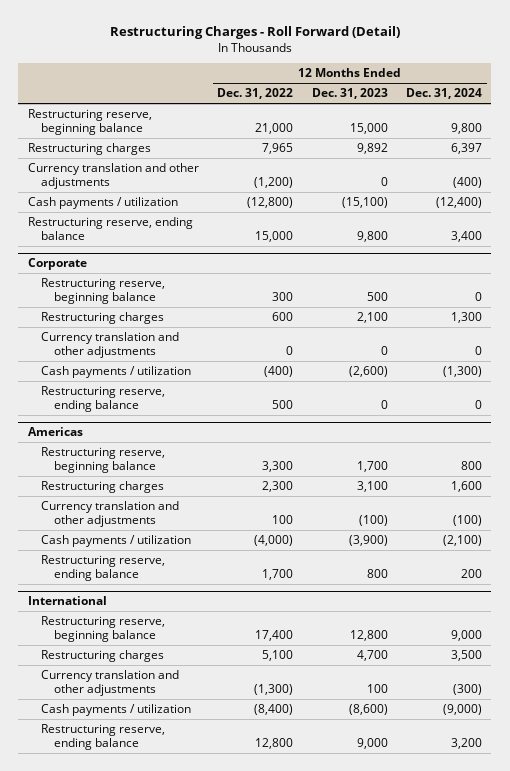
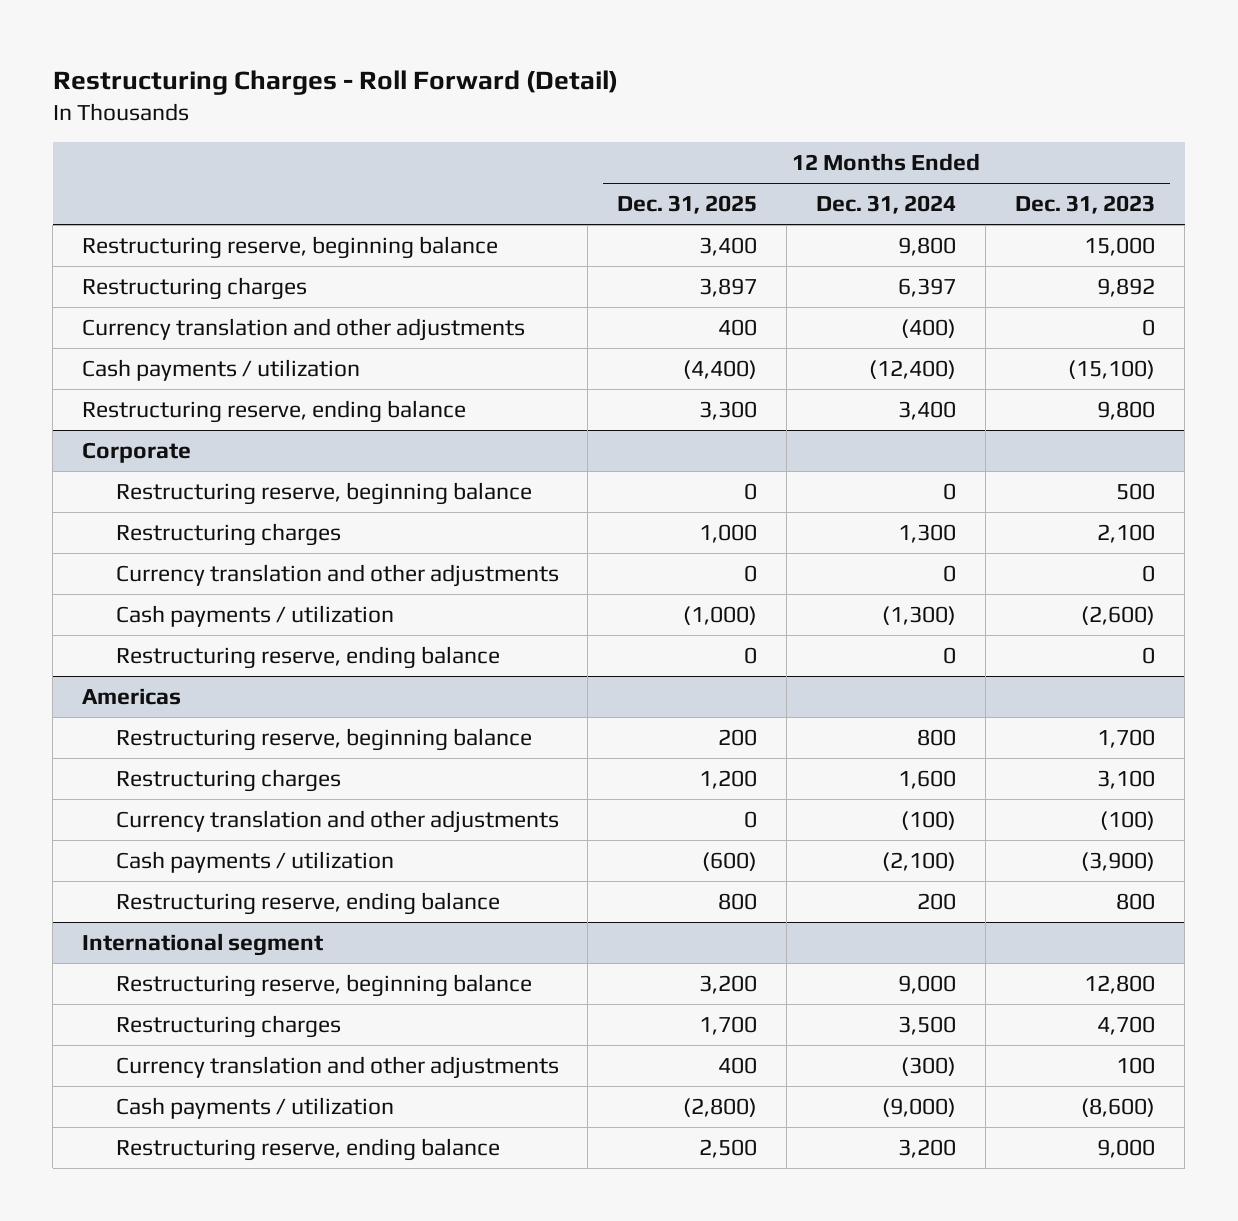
[217,88,294,100] Dec. 31, 2022 -> none
none -> [617,195,758,215] Dec. 31, 2025
[27,596,107,606] International -> [82,932,324,956] International segment

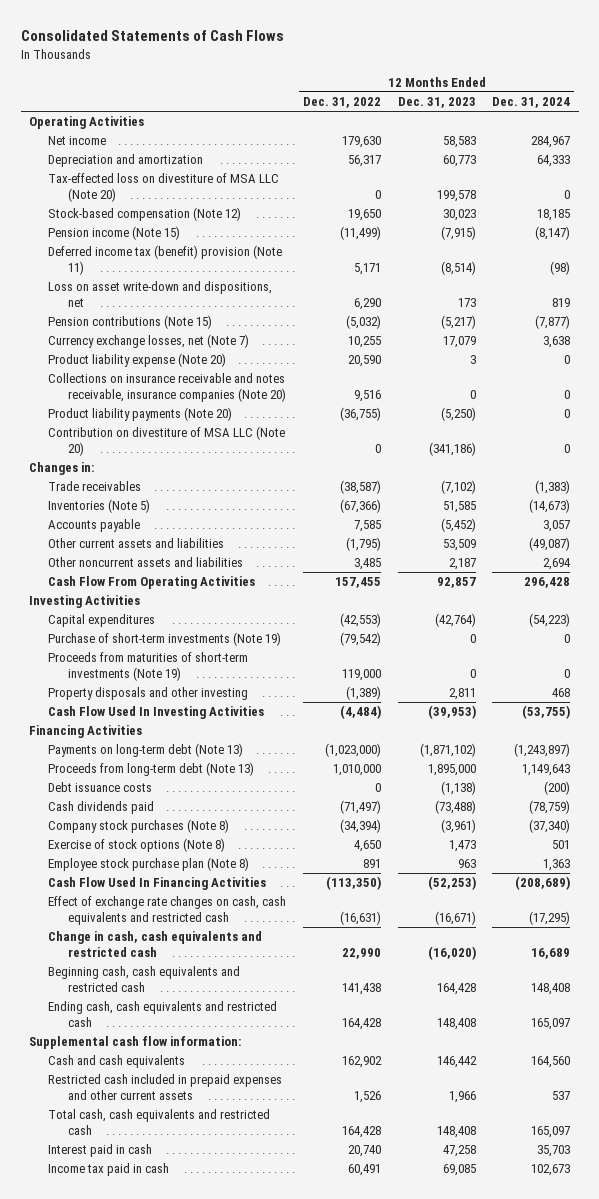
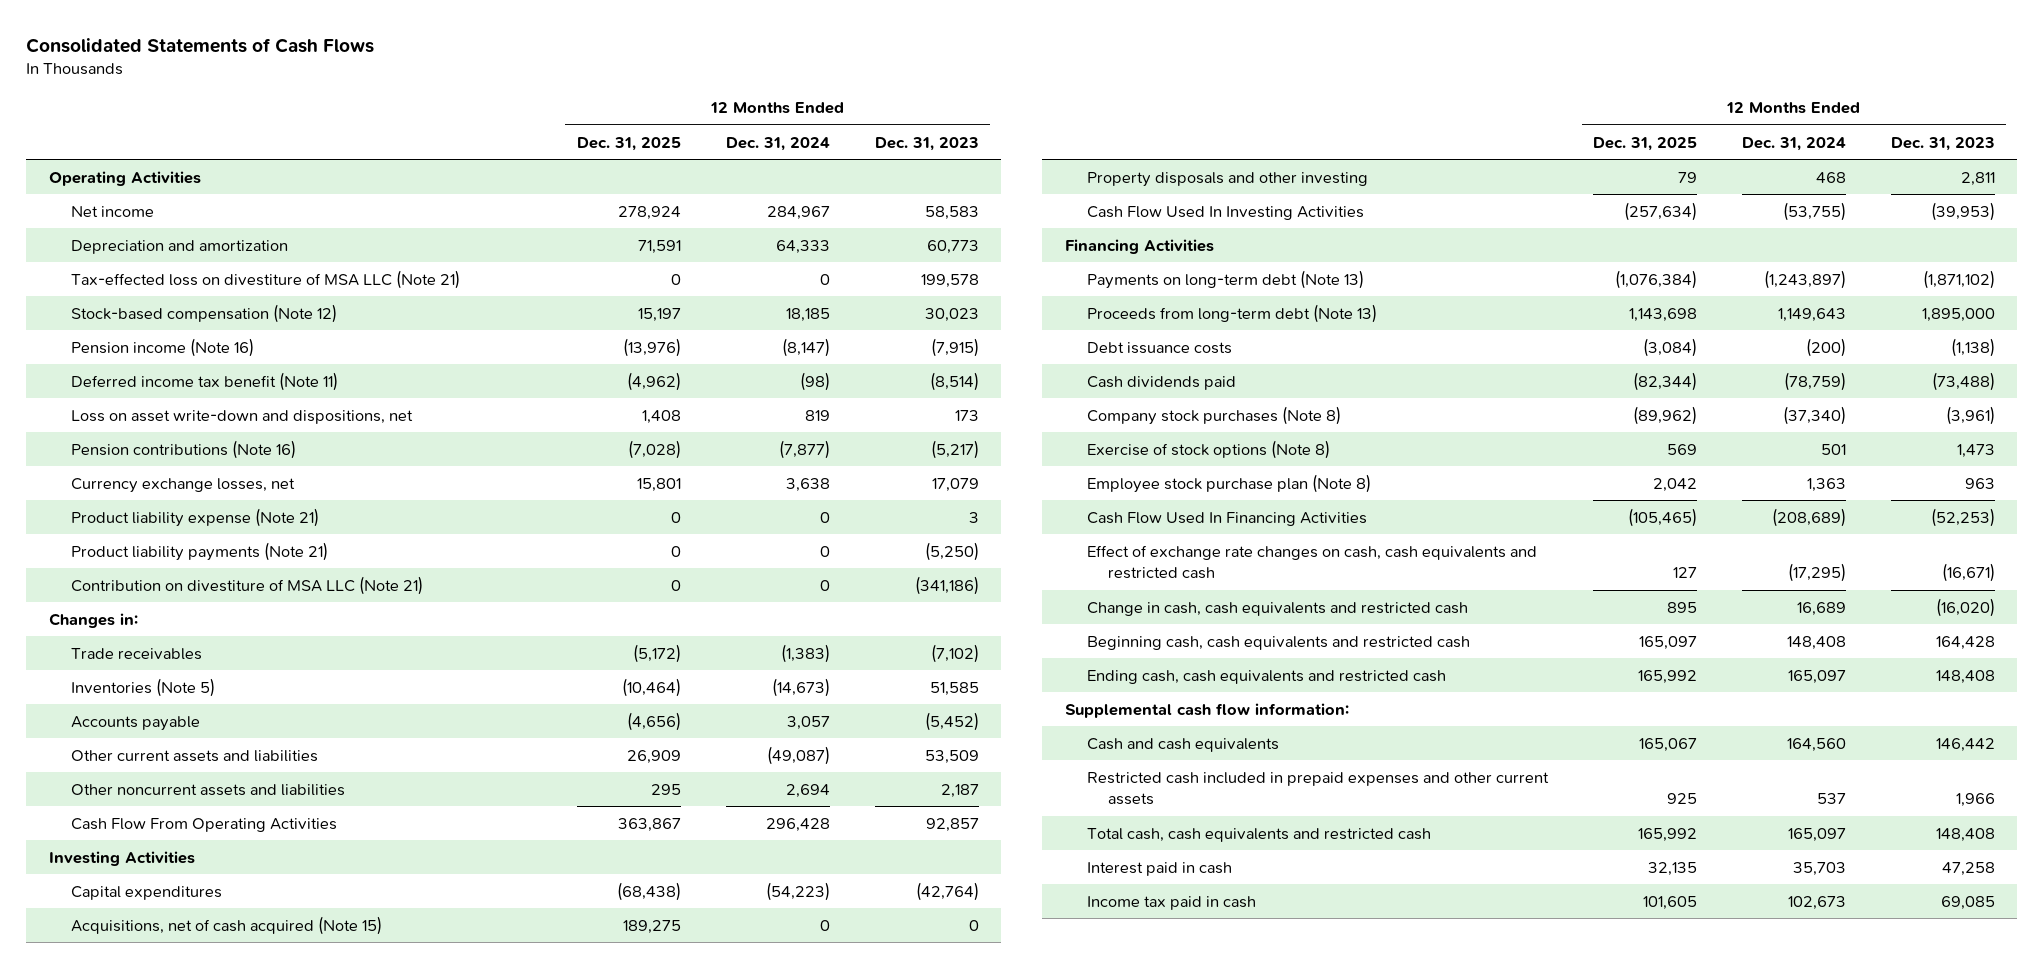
[303,97,382,109] Dec. 31, 2022 -> none
none -> [576,136,681,151] Dec. 31, 2025
[48,173,280,202] Tax-effected loss on divestiture of MSA LLC (Note 20) -> [70,269,460,289] Tax-effected loss on divestiture of MSA LLC (Note 21)
[48,226,181,241] Pension income (Note 15) -> [70,337,254,357] Pension income (Note 16)
[48,245,283,275] Deferred income tax (benefit) provision (Note 11) -> [70,371,338,391] Deferred income tax benefit (Note 11)
[48,373,286,402] Collections on insurance receivable and notes receivable, insurance companies (Note 20) -> none
[48,315,213,330] Pension contributions (Note 15) -> [70,439,296,459] Pension contributions (Note 16)
[48,334,250,349] Currency exchange losses, net (Note 7) -> [70,477,295,493] Currency exchange losses, net
[48,353,227,368] Product liability expense (Note 20) -> [70,507,319,527] Product liability expense (Note 21)
[48,407,233,422] Product liability payments (Note 20) -> [70,541,328,561] Product liability payments (Note 21)
[48,426,286,456] Contribution on divestiture of MSA LLC (Note 20) -> [70,575,423,595] Contribution on divestiture of MSA LLC (Note 21)
[48,632,282,647] Purchase of short-term investments (Note 19) -> none
[48,652,249,681] Proceeds from maturities of short-term investments (Note 19) -> none
none -> [70,915,382,935] Acquisitions, net of cash acquired (Note 15)

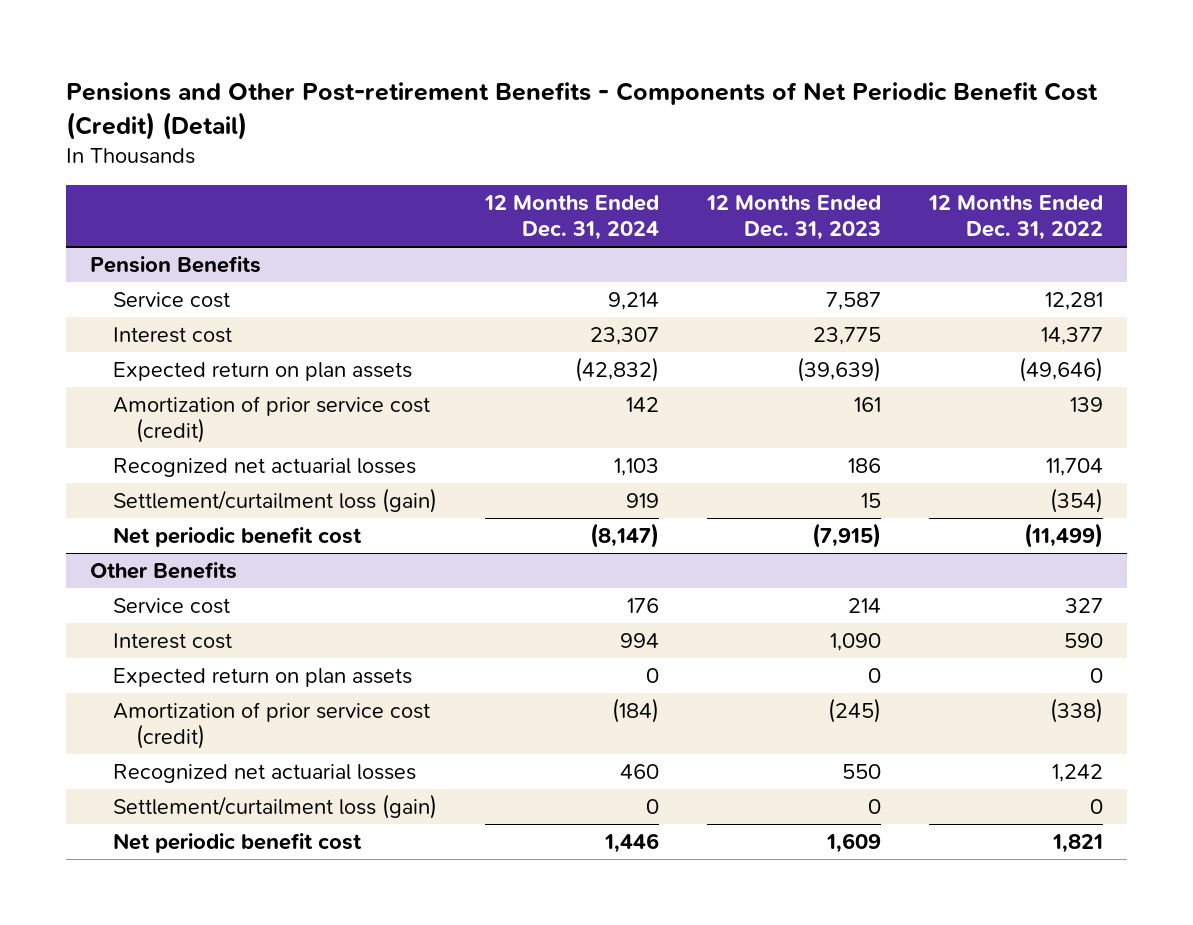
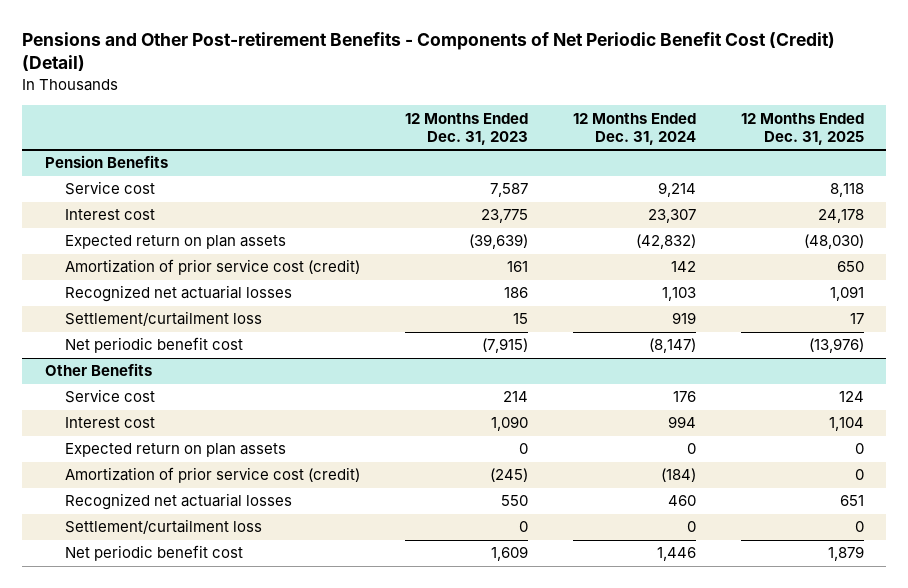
[928,195,1104,241] 12 Months Ended Dec. 31, 2022 -> none
none -> [740,112,864,146] 12 Months Ended Dec. 31, 2025
[112,487,437,513] Settlement/curtailment loss (gain) -> [64,311,262,327] Settlement/curtailment loss
[112,793,437,819] Settlement/curtailment loss (gain) -> [64,519,262,535] Settlement/curtailment loss

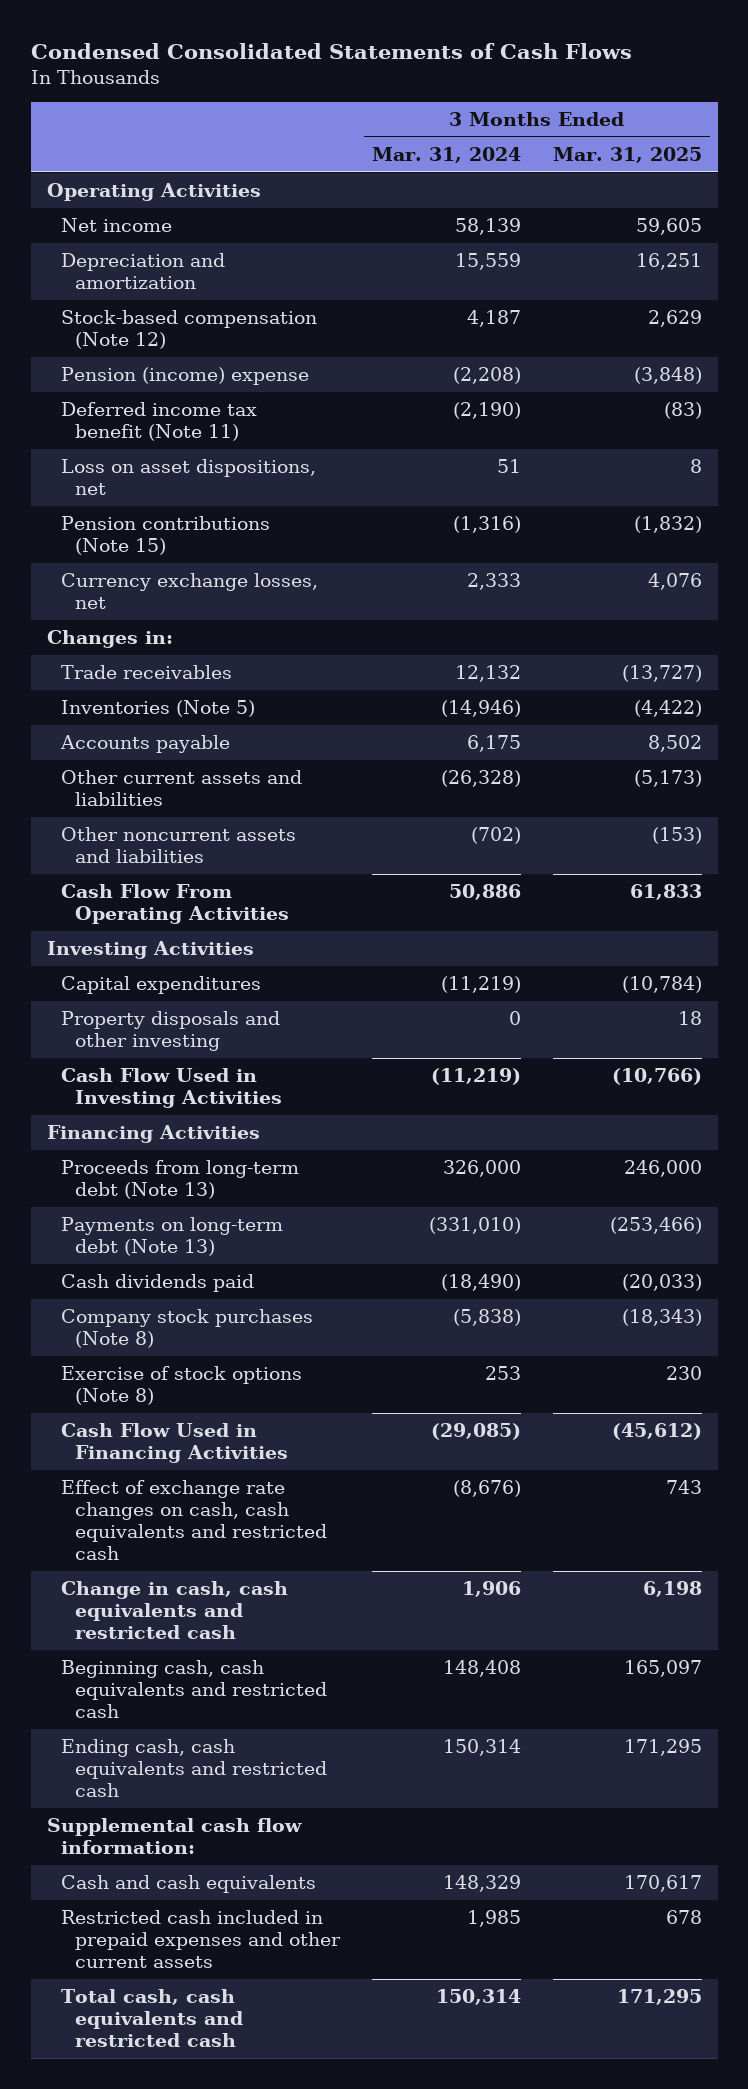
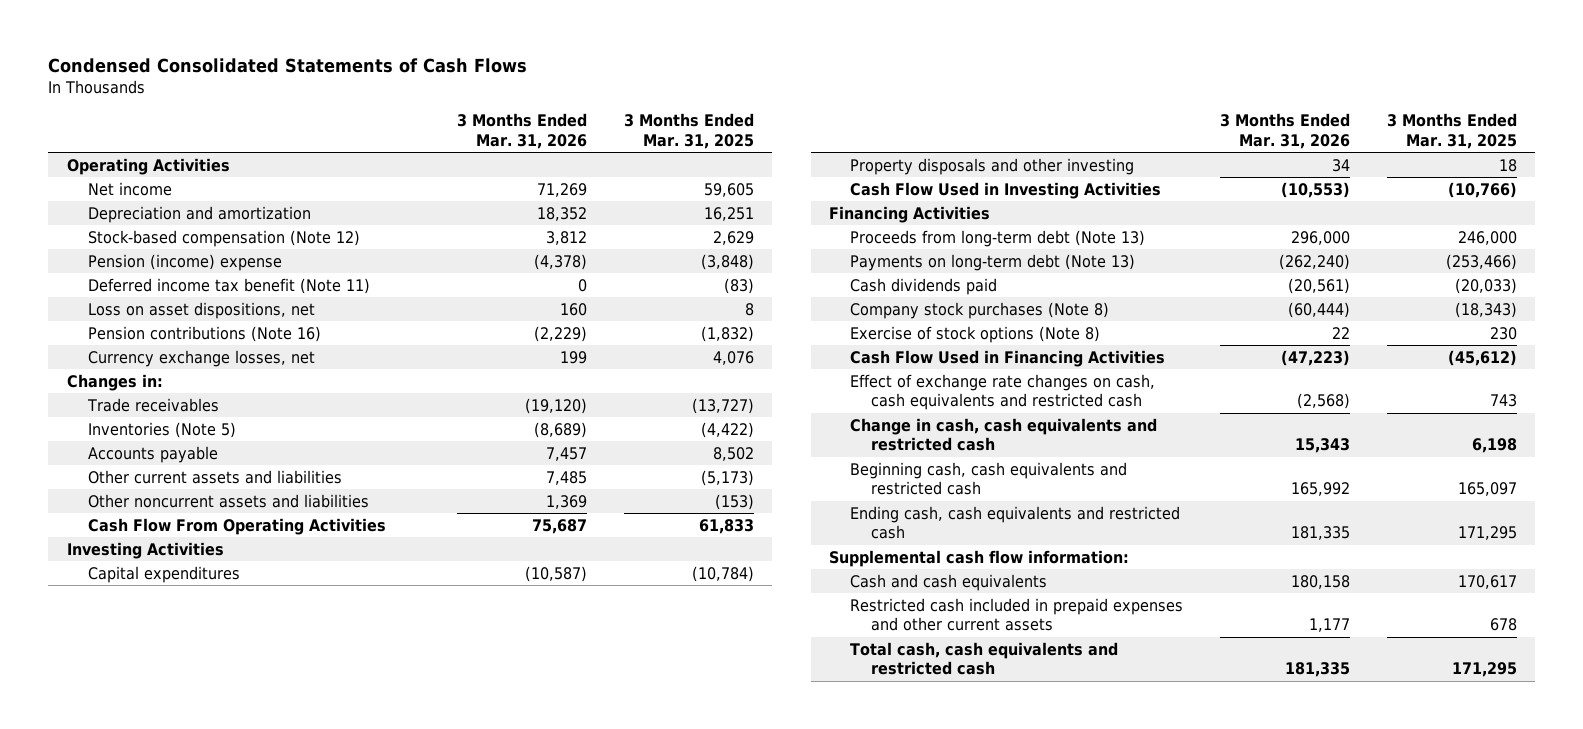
[371,146,521,163] Mar. 31, 2024 -> none
none -> [457,112,588,149] 3 Months Ended Mar. 31, 2026
[60,515,270,556] Pension contributions (Note 15) -> [87,325,321,342] Pension contributions (Note 16)

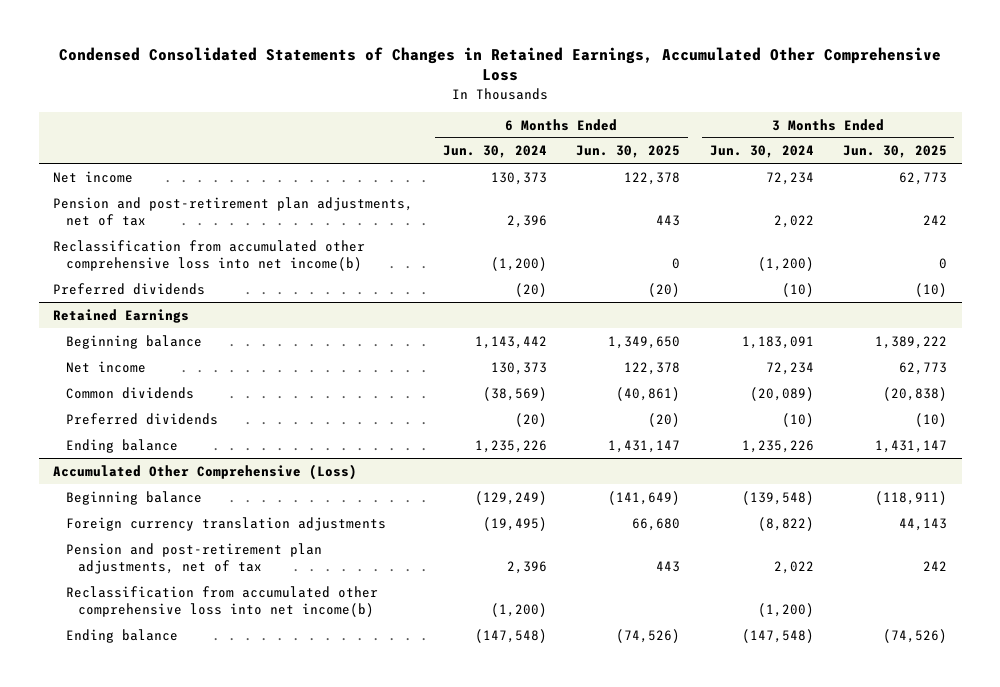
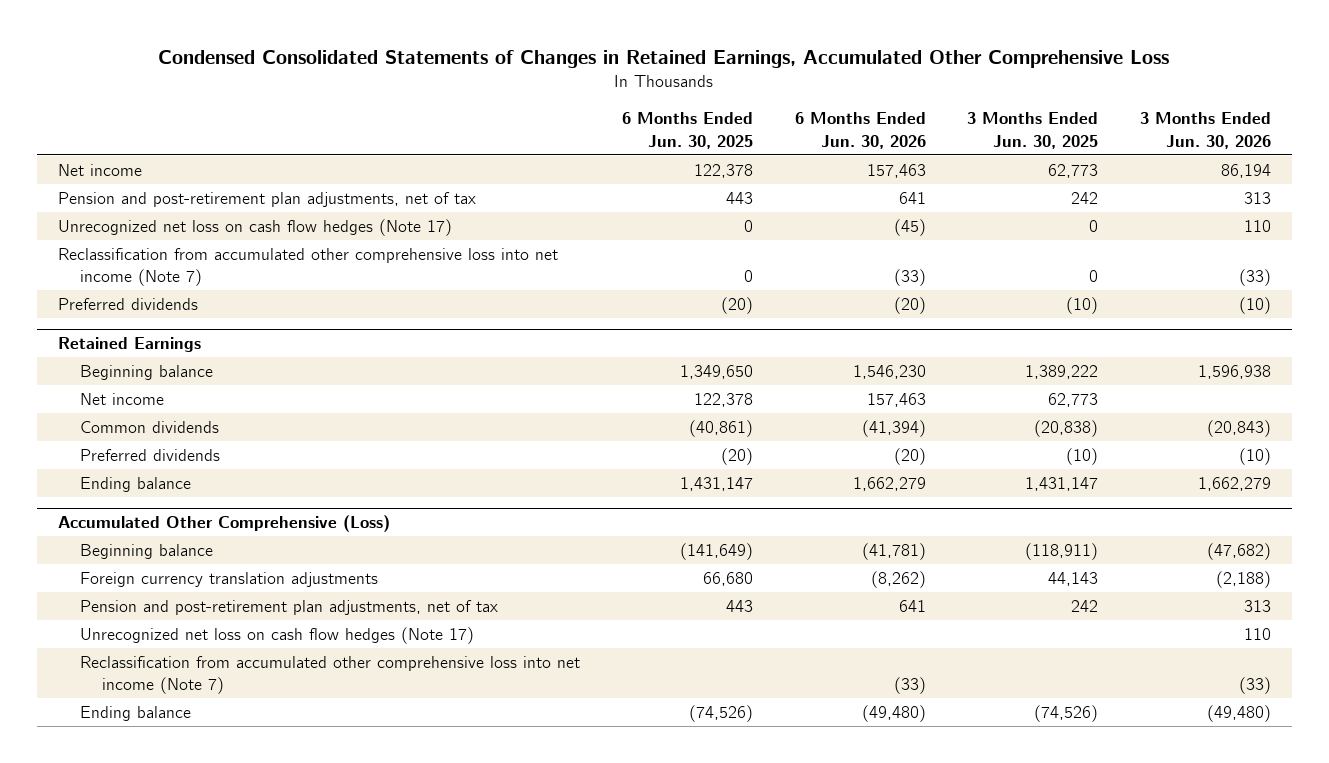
[442,145,547,159] Jun. 30, 2024 -> none
[709,145,814,159] Jun. 30, 2024 -> none
none -> [794,112,926,149] 6 Months Ended Jun. 30, 2026
none -> [1139,112,1271,149] 3 Months Ended Jun. 30, 2026
none -> [58,218,453,236] Unrecognized net loss on cash flow hedges (Note 17)
[53,239,366,271] Reclassification from accumulated other comprehensive loss into net income(b) -> [58,247,559,287] Reclassification from accumulated other comprehensive loss into net income (Note 7)
none -> [80,626,475,644] Unrecognized net loss on cash flow hedges (Note 17)
[65,585,378,617] Reclassification from accumulated other comprehensive loss into net income(b) -> [80,655,581,695] Reclassification from accumulated other comprehensive loss into net income (Note 7)

